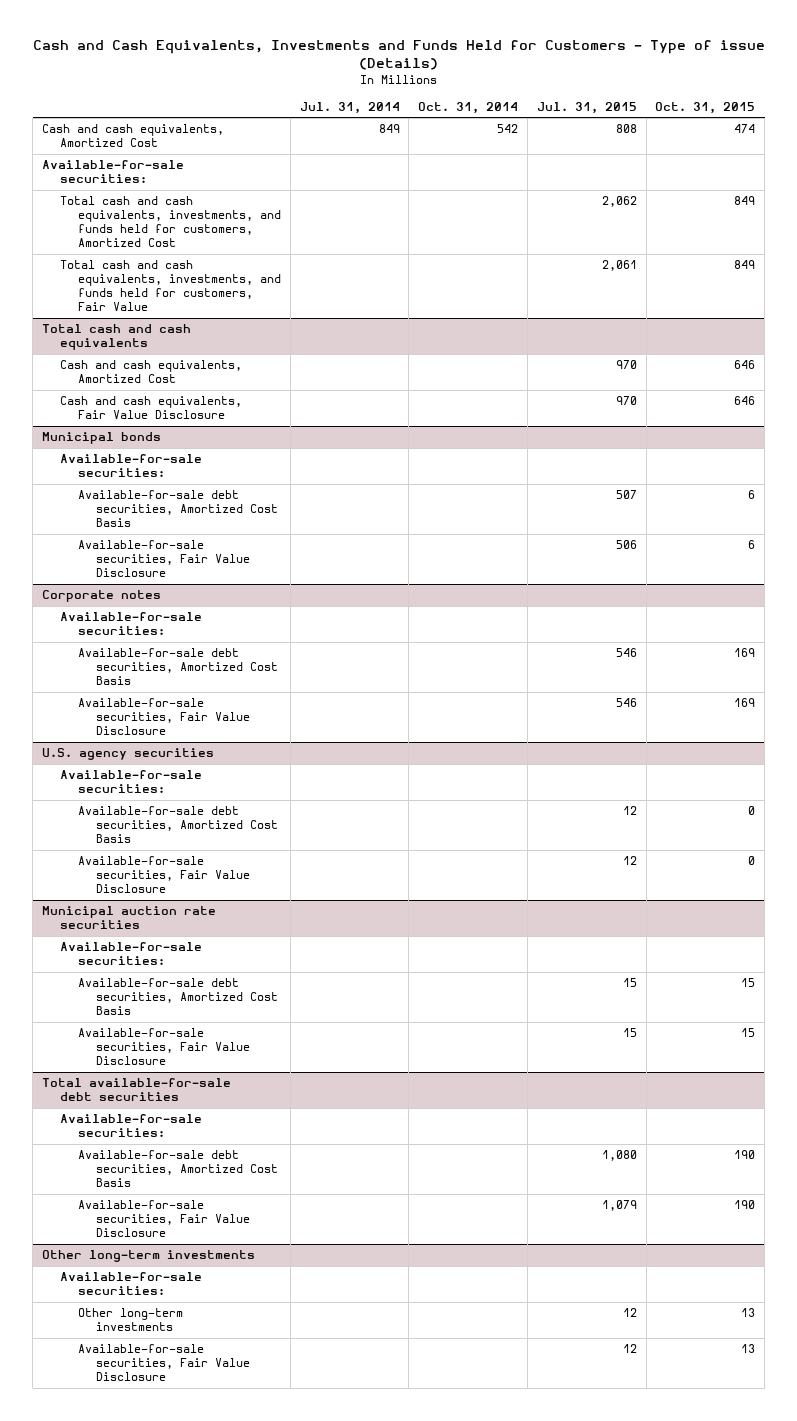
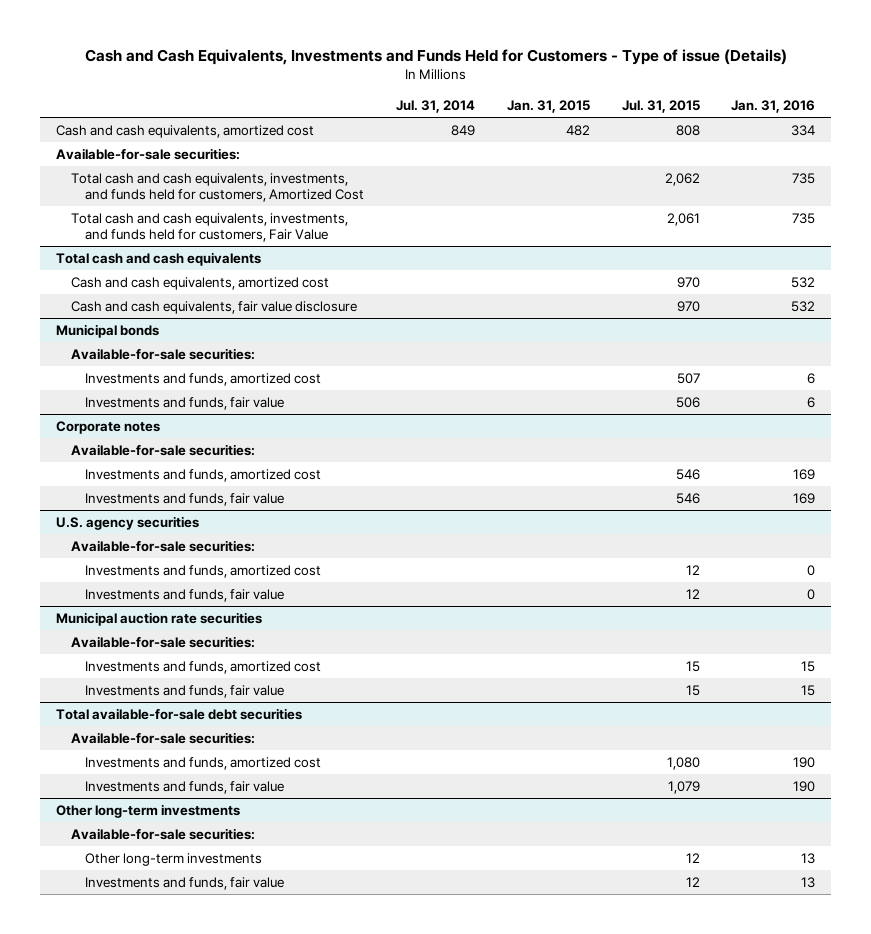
[418,101,519,114] Oct. 31, 2014 -> none
[655,101,756,114] Oct. 31, 2015 -> none
none -> [506,99,590,113] Jan. 31, 2015
none -> [731,99,816,113] Jan. 31, 2016
[41,124,224,148] Cash and cash equivalents, Amortized Cost -> [56,124,315,138] Cash and cash equivalents, amortized cost
[59,360,242,384] Cash and cash equivalents, Amortized Cost -> [70,276,329,290] Cash and cash equivalents, amortized cost
[59,396,242,420] Cash and cash equivalents, Fair Value Disclosure -> [70,300,357,314] Cash and cash equivalents, fair value disclosure
[77,490,279,528] Available-for-sale debt securities, Amortized Cost Basis -> [85,372,322,386] Investments and funds, amortized cost
[77,540,251,578] Available-for-sale securities, Fair Value Disclosure -> [85,396,285,410] Investments and funds, fair value
[77,648,279,686] Available-for-sale debt securities, Amortized Cost Basis -> [85,468,322,482] Investments and funds, amortized cost
[77,698,251,736] Available-for-sale securities, Fair Value Disclosure -> [85,492,285,506] Investments and funds, fair value
[77,806,279,844] Available-for-sale debt securities, Amortized Cost Basis -> [85,564,322,578] Investments and funds, amortized cost
[77,856,251,894] Available-for-sale securities, Fair Value Disclosure -> [85,588,285,602] Investments and funds, fair value
[77,978,279,1016] Available-for-sale debt securities, Amortized Cost Basis -> [85,660,322,674] Investments and funds, amortized cost
[77,1028,251,1066] Available-for-sale securities, Fair Value Disclosure -> [85,684,285,698] Investments and funds, fair value
[77,1150,279,1188] Available-for-sale debt securities, Amortized Cost Basis -> [85,756,322,770] Investments and funds, amortized cost
[77,1200,251,1238] Available-for-sale securities, Fair Value Disclosure -> [85,780,285,794] Investments and funds, fair value
[77,1344,251,1382] Available-for-sale securities, Fair Value Disclosure -> [85,876,285,890] Investments and funds, fair value

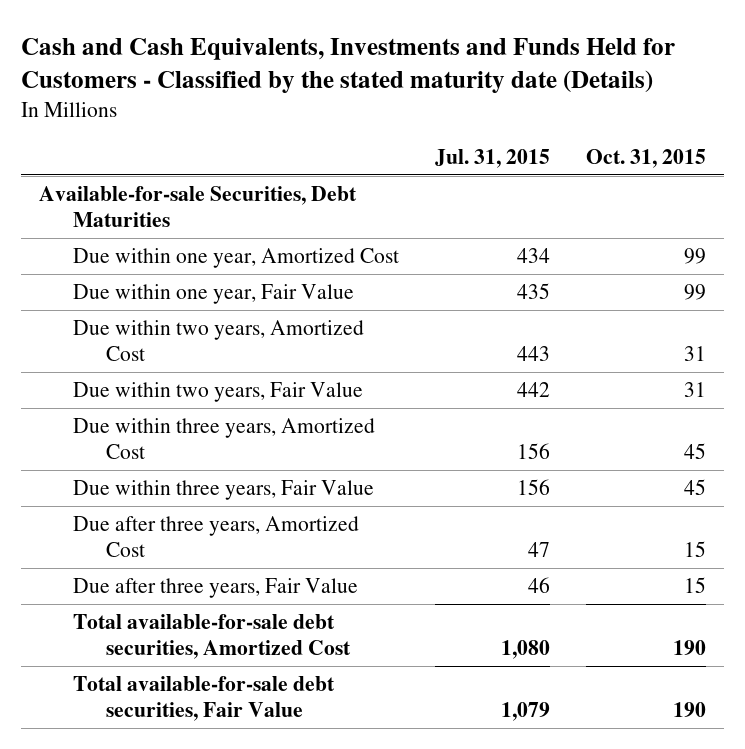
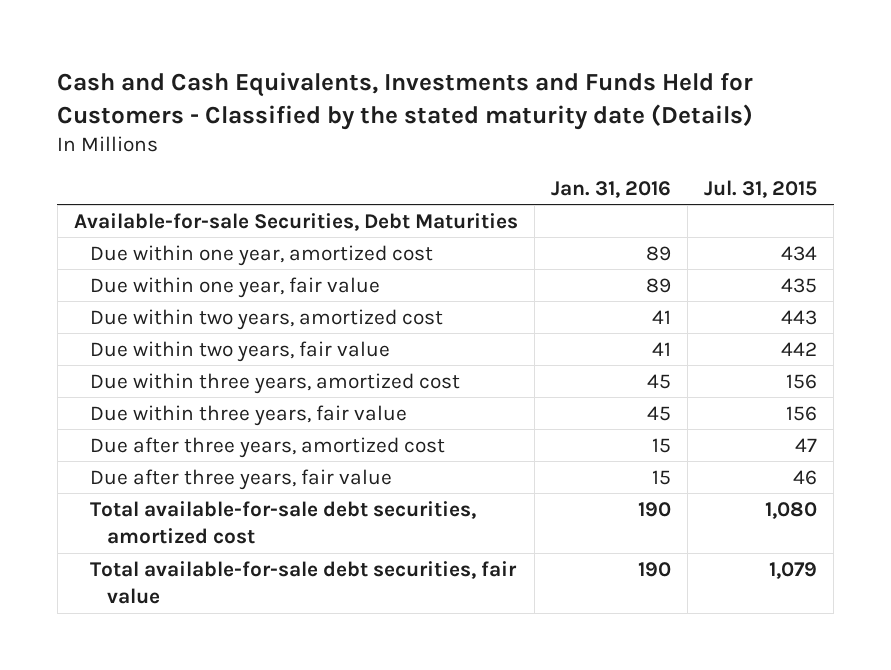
[585,149,706,169] Oct. 31, 2015 -> none
none -> [550,180,671,198] Jan. 31, 2016
[72,248,399,269] Due within one year, Amortized Cost -> [90,244,434,266] Due within one year, amortized cost
[72,284,354,305] Due within one year, Fair Value -> [90,276,381,298] Due within one year, fair value
[72,320,364,362] Due within two years, Amortized Cost -> [90,308,444,330] Due within two years, amortized cost
[72,382,363,403] Due within two years, Fair Value -> [90,340,391,362] Due within two years, fair value
[72,418,375,460] Due within three years, Amortized Cost -> [90,372,461,394] Due within three years, amortized cost
[72,480,374,501] Due within three years, Fair Value -> [90,404,408,426] Due within three years, fair value
[72,516,359,558] Due after three years, Amortized Cost -> [90,436,446,458] Due after three years, amortized cost
[72,578,358,599] Due after three years, Fair Value -> [90,468,393,490] Due after three years, fair value
[72,614,352,660] Total available-for-sale debt securities, Amortized Cost -> [90,500,477,545] Total available-for-sale debt securities, amortized cost
[72,676,335,722] Total available-for-sale debt securities, Fair Value -> [90,560,518,605] Total available-for-sale debt securities, fair value

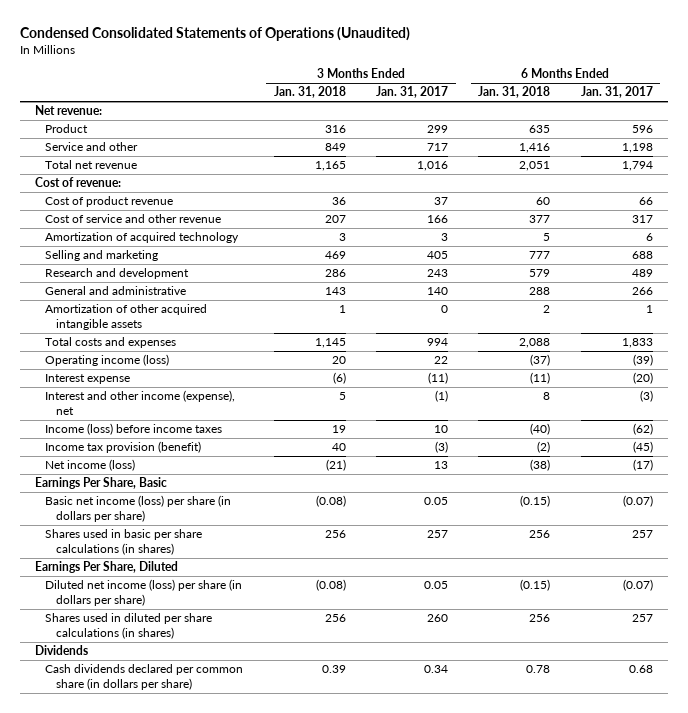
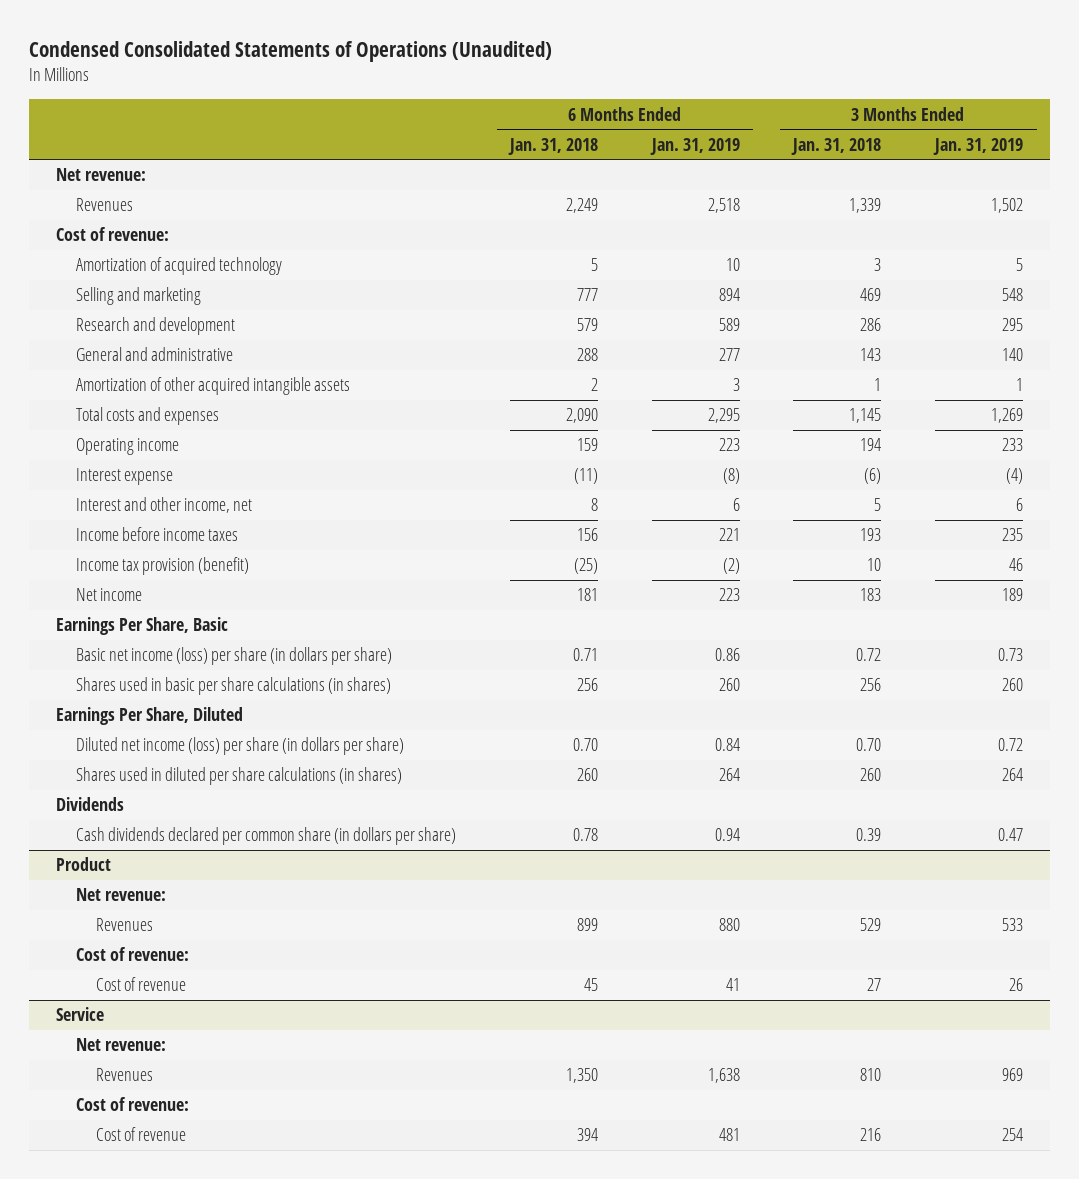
[376,86,449,99] Jan. 31, 2017 -> none
[580,86,653,99] Jan. 31, 2017 -> none
none -> [649,137,740,155] Jan. 31, 2019
none -> [933,137,1024,155] Jan. 31, 2019
[45,124,89,134] Product -> none
[45,142,139,152] Service and other -> none
[45,160,138,170] Total net revenue -> none
none -> [76,198,134,212] Revenues
[45,196,174,208] Cost of product revenue -> none
[45,214,222,224] Cost of service and other revenue -> none
[519,338,551,349] 2,088 -> [565,408,598,424] 2,090
[45,354,170,367] Operating income (loss) -> [76,438,180,456] Operating income
[331,356,346,365] 20 -> [860,438,882,452] 194
[530,354,551,367] (37) -> [576,438,598,452] 159
[45,390,236,415] Interest and other income (expense), net -> [76,497,253,514] Interest and other income, net
[45,423,223,436] Income (loss) before income taxes -> [76,527,239,542] Income before income taxes
[331,425,346,434] 19 -> [860,528,882,542] 193
[530,423,551,436] (40) -> [576,528,598,542] 156
[331,443,346,452] 40 -> [867,558,882,572] 10
[537,441,551,454] (2) -> [573,558,598,575] (25)
[45,459,136,472] Net income (loss) -> [76,588,143,602] Net income
[325,459,346,472] (21) -> [860,588,882,602] 183
[530,459,551,472] (38) -> [576,588,598,602] 181
[315,495,346,508] (0.08) -> [856,648,882,662] 0.72
[520,495,551,508] (0.15) -> [572,648,598,662] 0.71
[315,579,346,592] (0.08) -> [856,738,882,752] 0.70
[520,579,551,592] (0.15) -> [572,738,598,752] 0.70
[324,614,346,623] 256 -> [860,768,882,782] 260
[529,614,551,623] 256 -> [576,768,598,782] 260
none -> [56,857,112,872] Product
none -> [76,888,167,902] Net revenue:
none -> [96,918,154,932] Revenues
none -> [76,947,190,962] Cost of revenue:
none -> [96,977,187,992] Cost of revenue
none -> [56,1007,105,1022] Service
none -> [76,1038,167,1052] Net revenue:
none -> [96,1068,154,1082] Revenues
none -> [76,1097,190,1112] Cost of revenue:
none -> [96,1127,187,1142] Cost of revenue

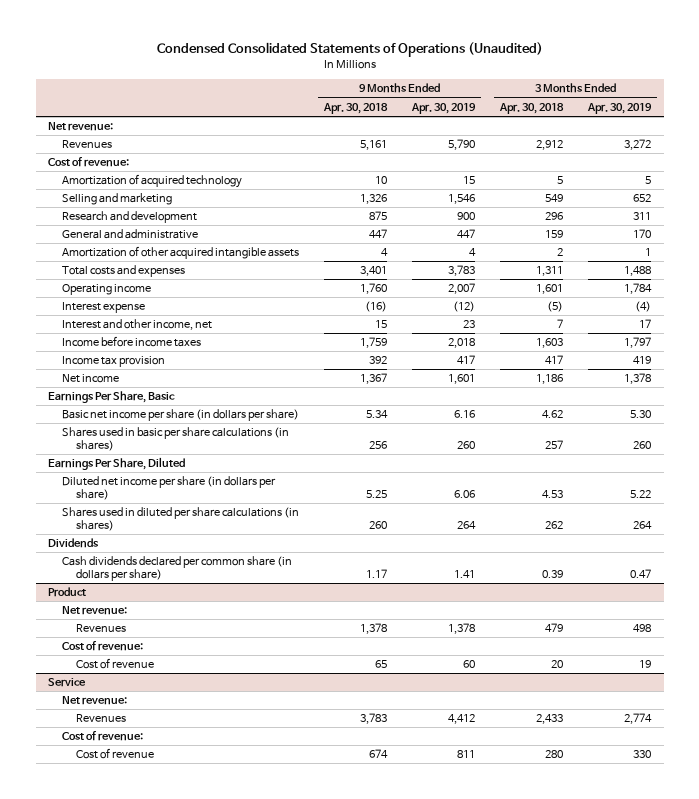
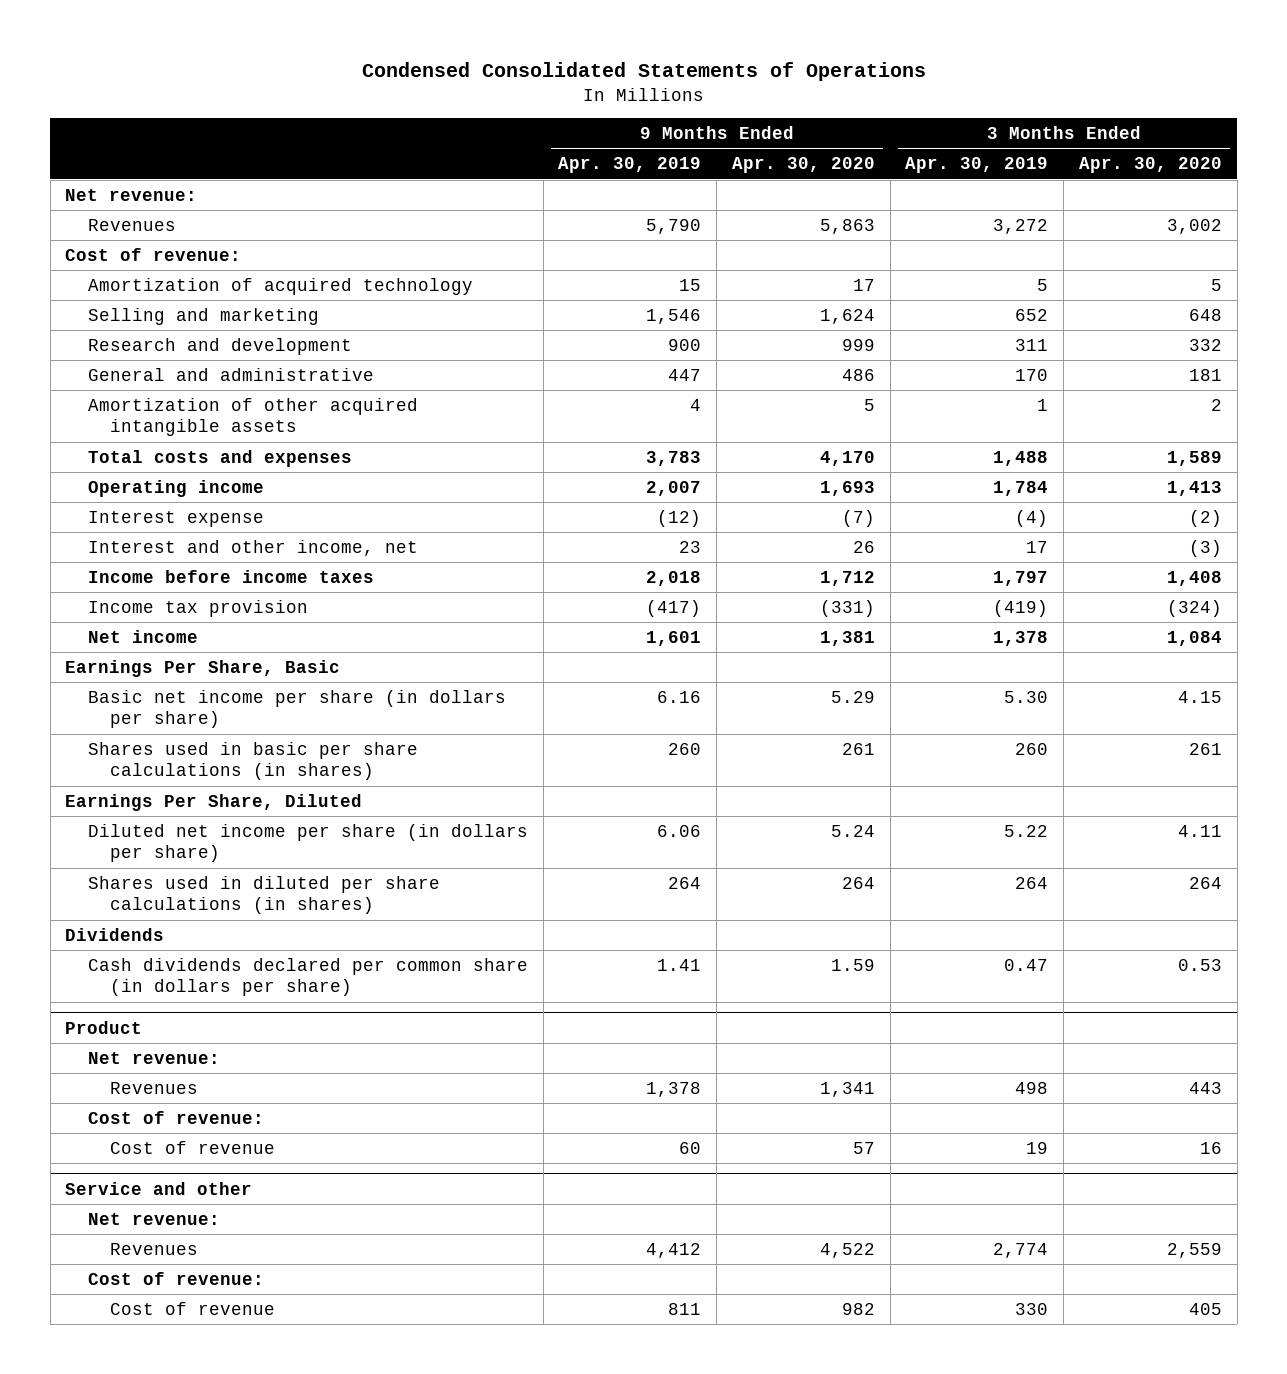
[156,42,543,58] Condensed Consolidated Statements of Operations (Unaudited) -> [361,62,926,82] Condensed Consolidated Statements of Operations
[323,102,389,114] Apr. 30, 2018 -> none
[499,102,565,114] Apr. 30, 2018 -> none
none -> [731,157,875,174] Apr. 30, 2020
none -> [1079,157,1223,174] Apr. 30, 2020
[457,355,476,365] 417 -> [646,599,702,617] (417)
[633,356,652,365] 419 -> [993,599,1049,617] (419)
[48,678,87,688] Service -> [65,1181,253,1195] Service and other

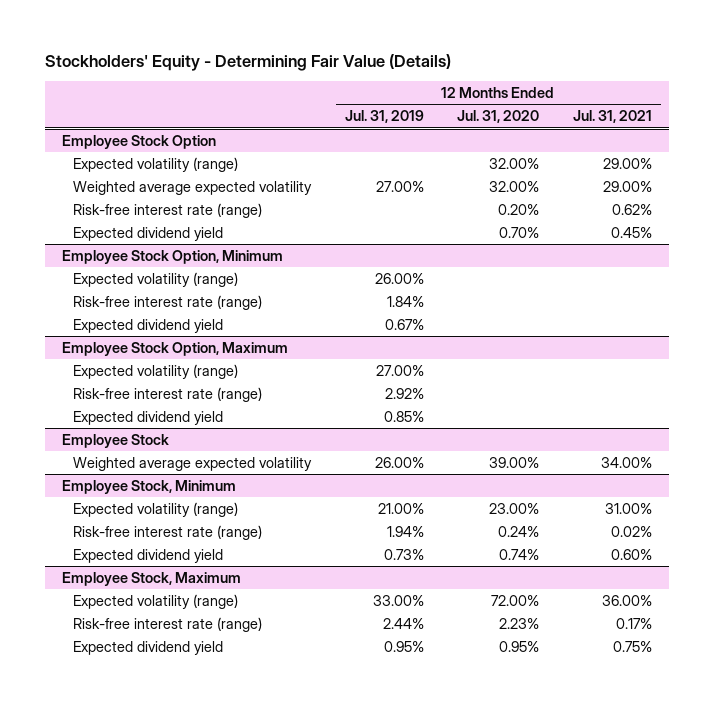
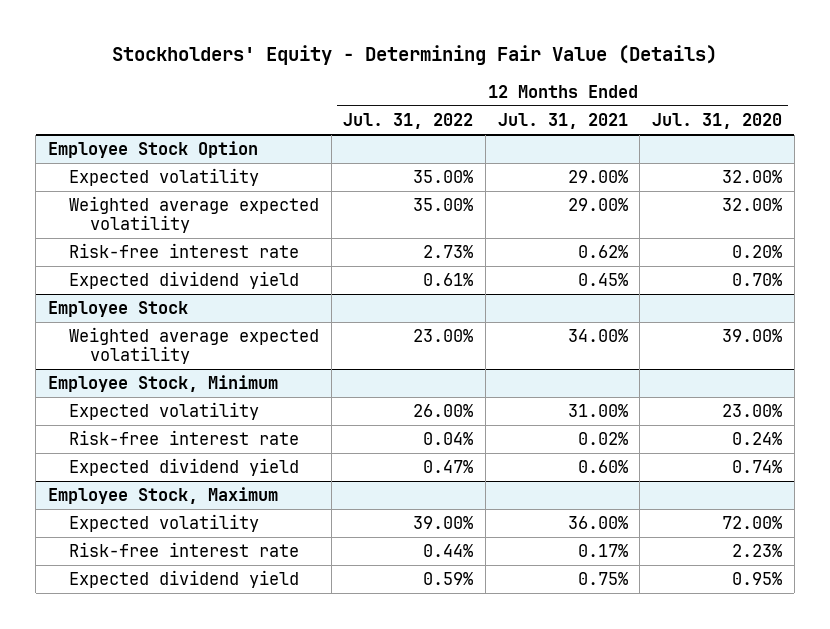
[344,110,424,124] Jul. 31, 2019 -> none
none -> [343,113,474,130] Jul. 31, 2022
[72,156,238,172] Expected volatility (range) -> [69,168,260,187] Expected volatility
[72,202,262,218] Risk-free interest rate (range) -> [69,243,300,259] Risk-free interest rate
[61,249,283,264] Employee Stock Option, Minimum -> none
[72,271,238,287] Expected volatility (range) -> none
[72,294,262,310] Risk-free interest rate (range) -> none
[72,318,223,333] Expected dividend yield -> none
[61,341,288,356] Employee Stock Option, Maximum -> none
[72,363,238,379] Expected volatility (range) -> none
[72,386,262,402] Risk-free interest rate (range) -> none
[72,410,223,425] Expected dividend yield -> none
[72,501,238,517] Expected volatility (range) -> [69,402,260,421] Expected volatility
[72,524,262,540] Risk-free interest rate (range) -> [69,430,300,446] Risk-free interest rate
[72,593,238,609] Expected volatility (range) -> [69,514,260,533] Expected volatility
[72,616,262,632] Risk-free interest rate (range) -> [69,542,300,558] Risk-free interest rate

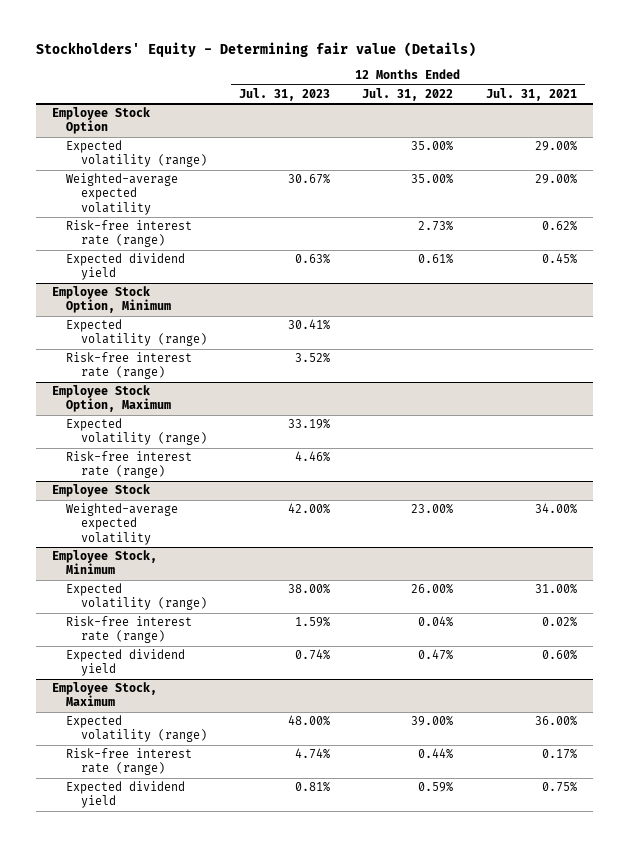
[112,45,718,66] Stockholders' Equity - Determining Fair Value (Details) -> [35,41,476,57] Stockholders' Equity - Determining fair value (Details)
[651,113,782,130] Jul. 31, 2020 -> none
none -> [239,87,331,101] Jul. 31, 2023
[69,168,260,187] Expected volatility -> [66,140,207,168] Expected volatility (range)
[69,196,320,233] Weighted average expected volatility -> [66,173,179,215] Weighted-average expected volatility
[69,243,300,259] Risk-free interest rate -> [66,220,193,248] Risk-free interest rate (range)
none -> [52,286,172,314] Employee Stock Option, Minimum
none -> [66,319,207,347] Expected volatility (range)
none -> [66,352,193,380] Risk-free interest rate (range)
none -> [52,385,172,413] Employee Stock Option, Maximum
none -> [66,418,207,446] Expected volatility (range)
none -> [66,451,193,479] Risk-free interest rate (range)
[69,327,320,364] Weighted average expected volatility -> [66,503,179,545] Weighted-average expected volatility
[69,402,260,421] Expected volatility -> [66,583,207,611] Expected volatility (range)
[69,430,300,446] Risk-free interest rate -> [66,616,193,644] Risk-free interest rate (range)
[69,514,260,533] Expected volatility -> [66,715,207,743] Expected volatility (range)
[69,542,300,558] Risk-free interest rate -> [66,748,193,776] Risk-free interest rate (range)

